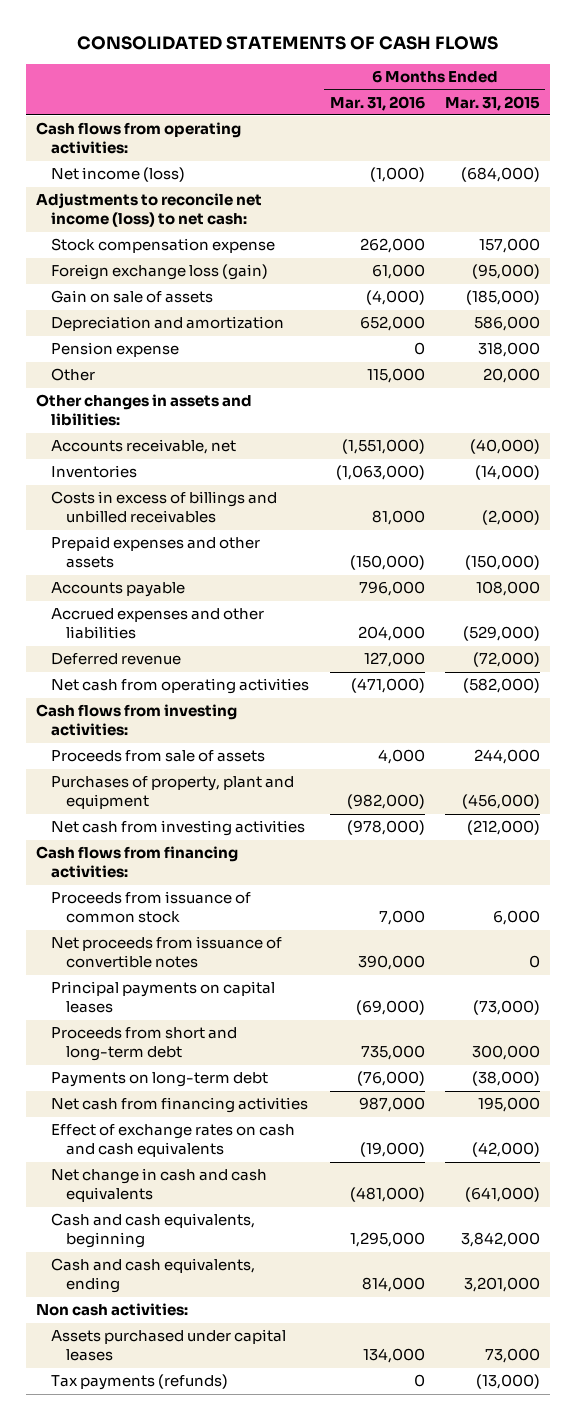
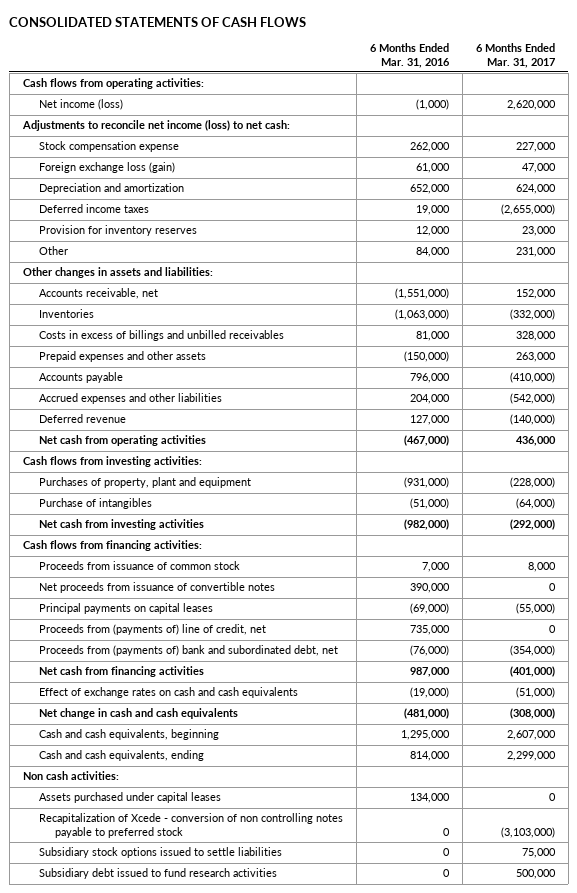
[444,95,540,111] Mar. 31, 2015 -> none
none -> [475,43,555,68] 6 Months Ended Mar. 31, 2017
[51,290,214,304] Gain on sale of assets -> none
[51,342,180,358] Pension expense -> none
none -> [39,204,150,214] Deferred income taxes
none -> [39,225,198,237] Provision for inventory reserves
[366,368,425,384] 115,000 -> [415,247,450,258] 84,000
[36,394,253,427] Other changes in assets and libilities: -> [22,267,213,279] Other changes in assets and liabilities:
[350,678,425,694] (471,000) -> [403,435,449,447] (467,000)
[51,750,266,763] Proceeds from sale of assets -> none
[346,794,425,810] (982,000) -> [403,477,449,489] (931,000)
none -> [39,498,153,510] Purchase of intangibles
[346,820,425,836] (978,000) -> [403,519,449,531] (982,000)
[51,1072,269,1088] Payments on long-term debt -> none
[51,1027,238,1062] Proceeds from short and long-term debt -> [39,624,267,636] Proceeds from (payments of) line of credit, net
none -> [39,645,339,657] Proceeds from (payments of) bank and subordinated debt, net
[51,1374,229,1391] Tax payments (refunds) -> none
none -> [39,813,344,838] Recapitalization of Xcede - conversion of non controlling notes payable to preferred stock
none -> [39,847,283,859] Subsidiary stock options issued to settle liabilities
none -> [39,868,278,880] Subsidiary debt issued to fund research activities

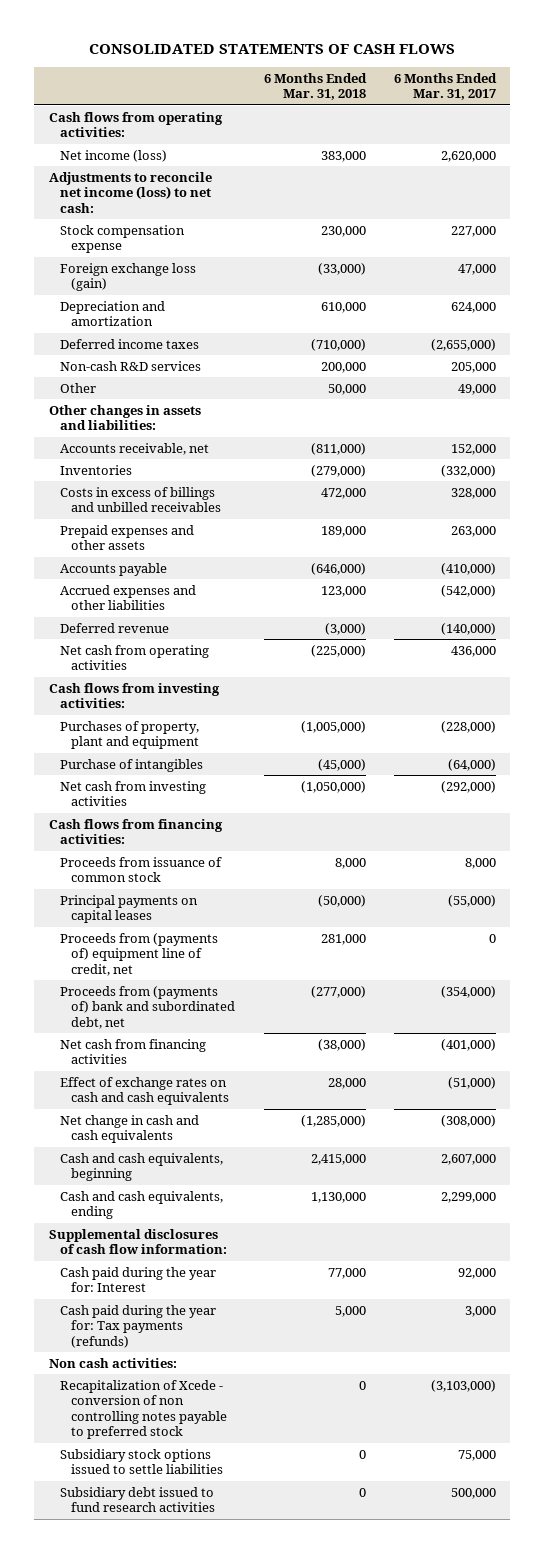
[369,43,450,68] 6 Months Ended Mar. 31, 2016 -> none
none -> [263,72,367,101] 6 Months Ended Mar. 31, 2018
[39,225,198,237] Provision for inventory reserves -> none
none -> [60,360,202,371] Non-cash R&D services
[515,247,556,258] 231,000 -> [457,383,496,395] 49,000
[39,582,276,594] Net proceeds from issuance of convertible notes -> none
[39,624,267,636] Proceeds from (payments of) line of credit, net -> [60,932,219,976] Proceeds from (payments of) equipment line of credit, net
none -> [48,1228,228,1255] Supplemental disclosures of cash flow information:
none -> [60,1266,217,1293] Cash paid during the year for: Interest
none -> [60,1304,217,1348] Cash paid during the year for: Tax payments (refunds)
[39,792,222,804] Assets purchased under capital leases -> none

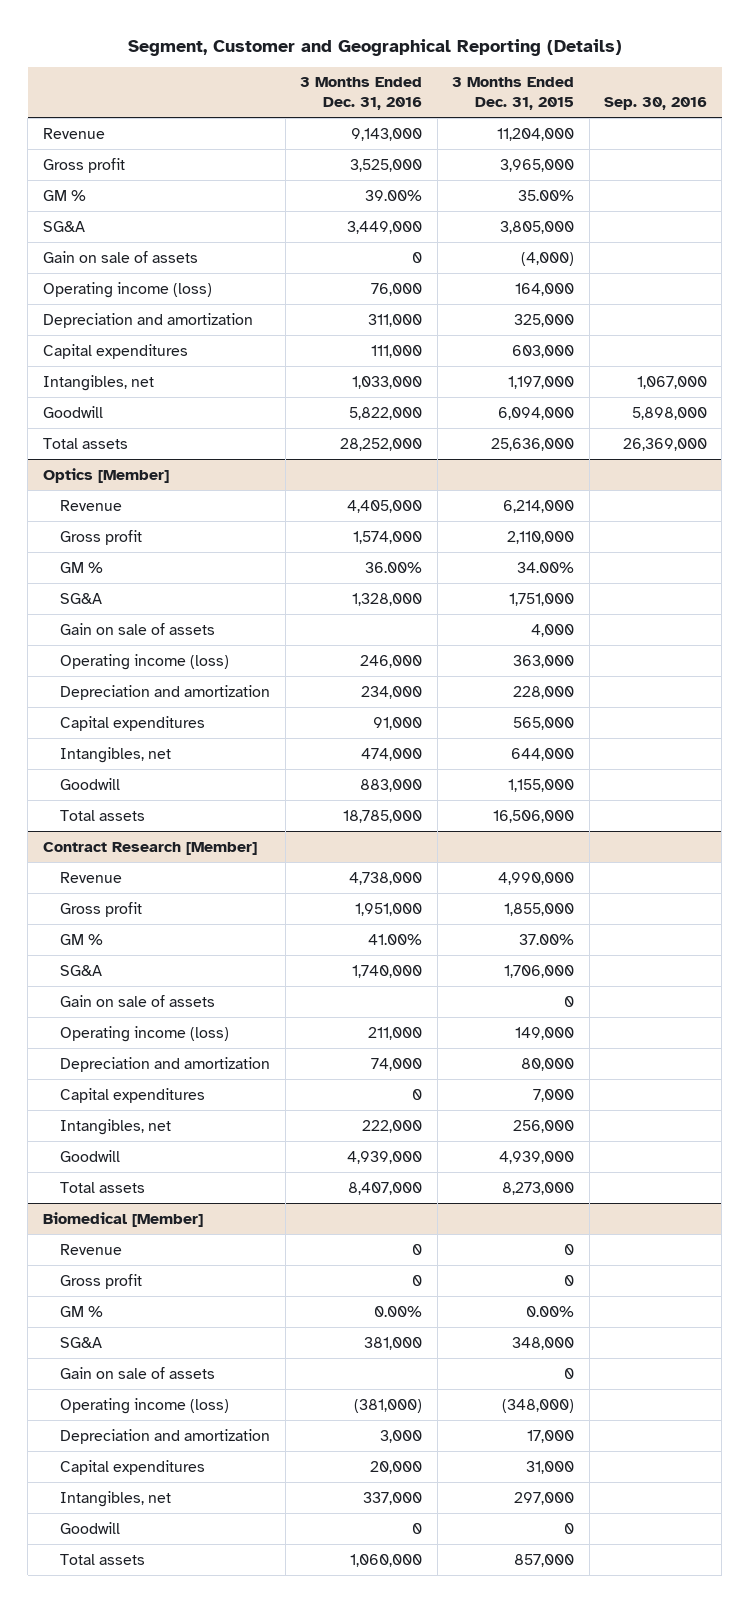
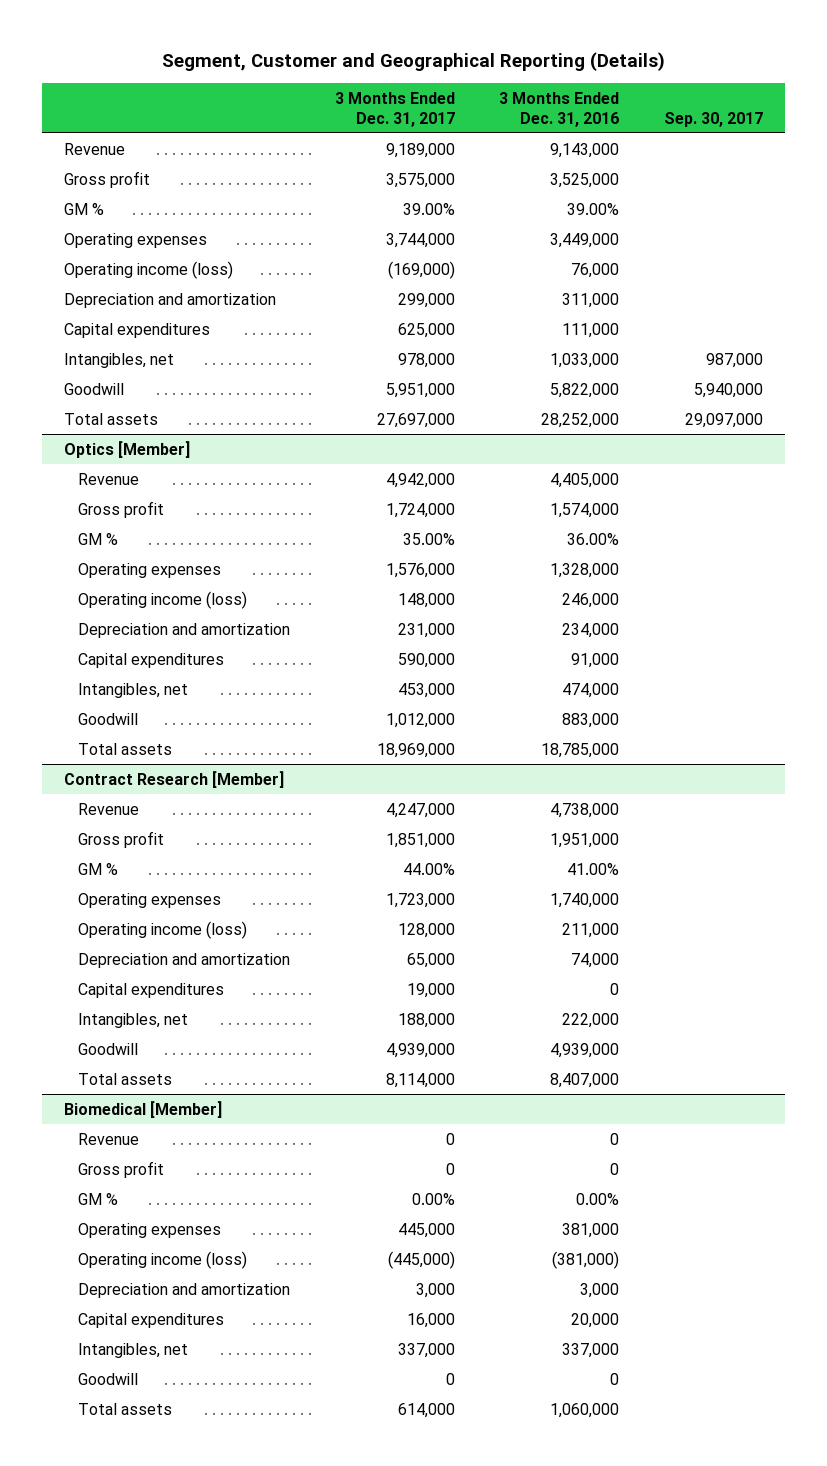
[452,77,575,111] 3 Months Ended Dec. 31, 2015 -> none
[604,97,708,111] Sep. 30, 2016 -> none
none -> [334,91,455,127] 3 Months Ended Dec. 31, 2017
none -> [663,111,763,127] Sep. 30, 2017
[42,250,198,263] Gain on sale of assets -> none
[42,220,85,232] SG&A -> [64,232,208,248] Operating expenses
[60,622,216,635] Gain on sale of assets -> none
[60,592,103,604] SG&A -> [78,562,222,578] Operating expenses
[60,994,216,1007] Gain on sale of assets -> none
[60,964,103,976] SG&A -> [78,892,222,908] Operating expenses
[60,1366,216,1379] Gain on sale of assets -> none
[60,1336,103,1348] SG&A -> [78,1222,222,1238] Operating expenses

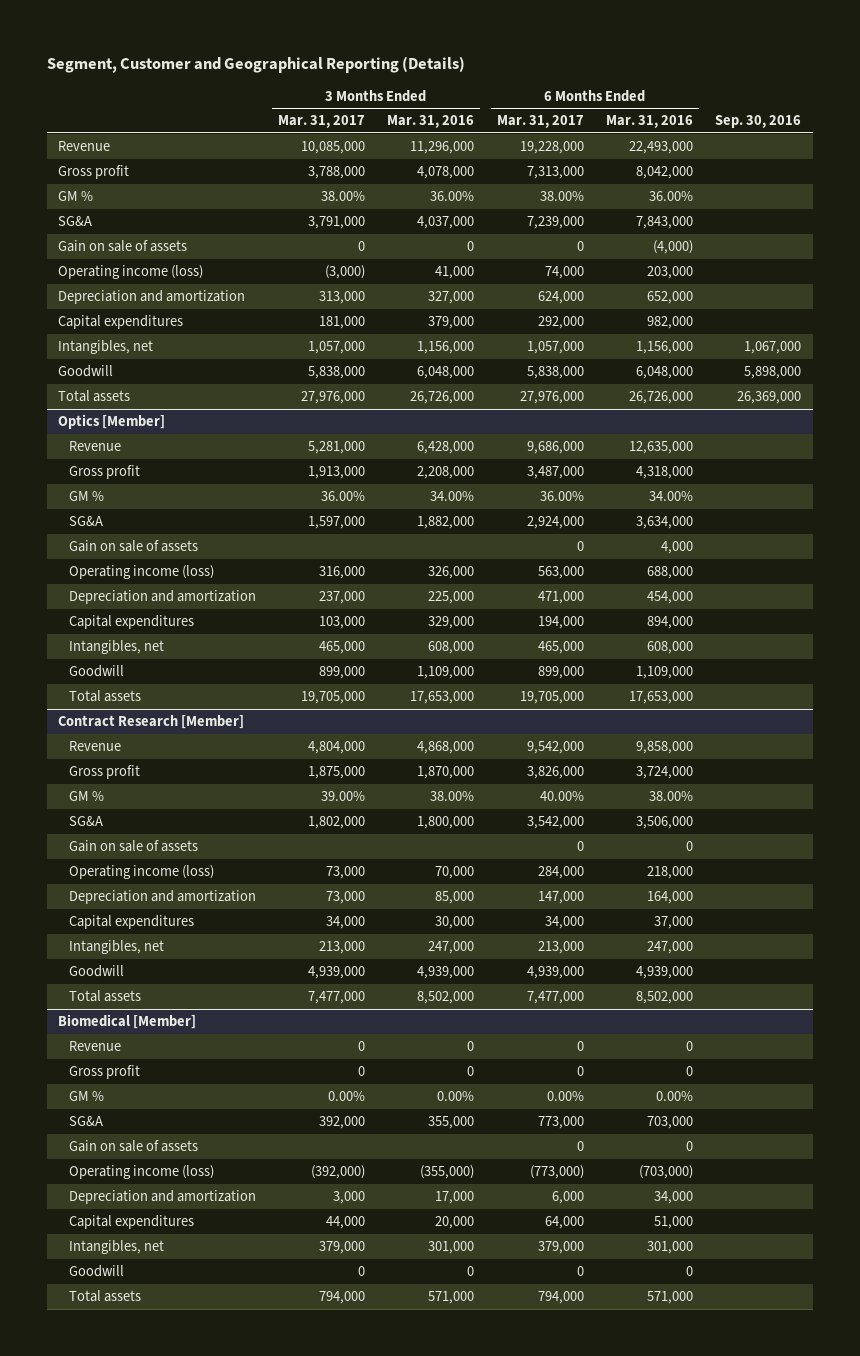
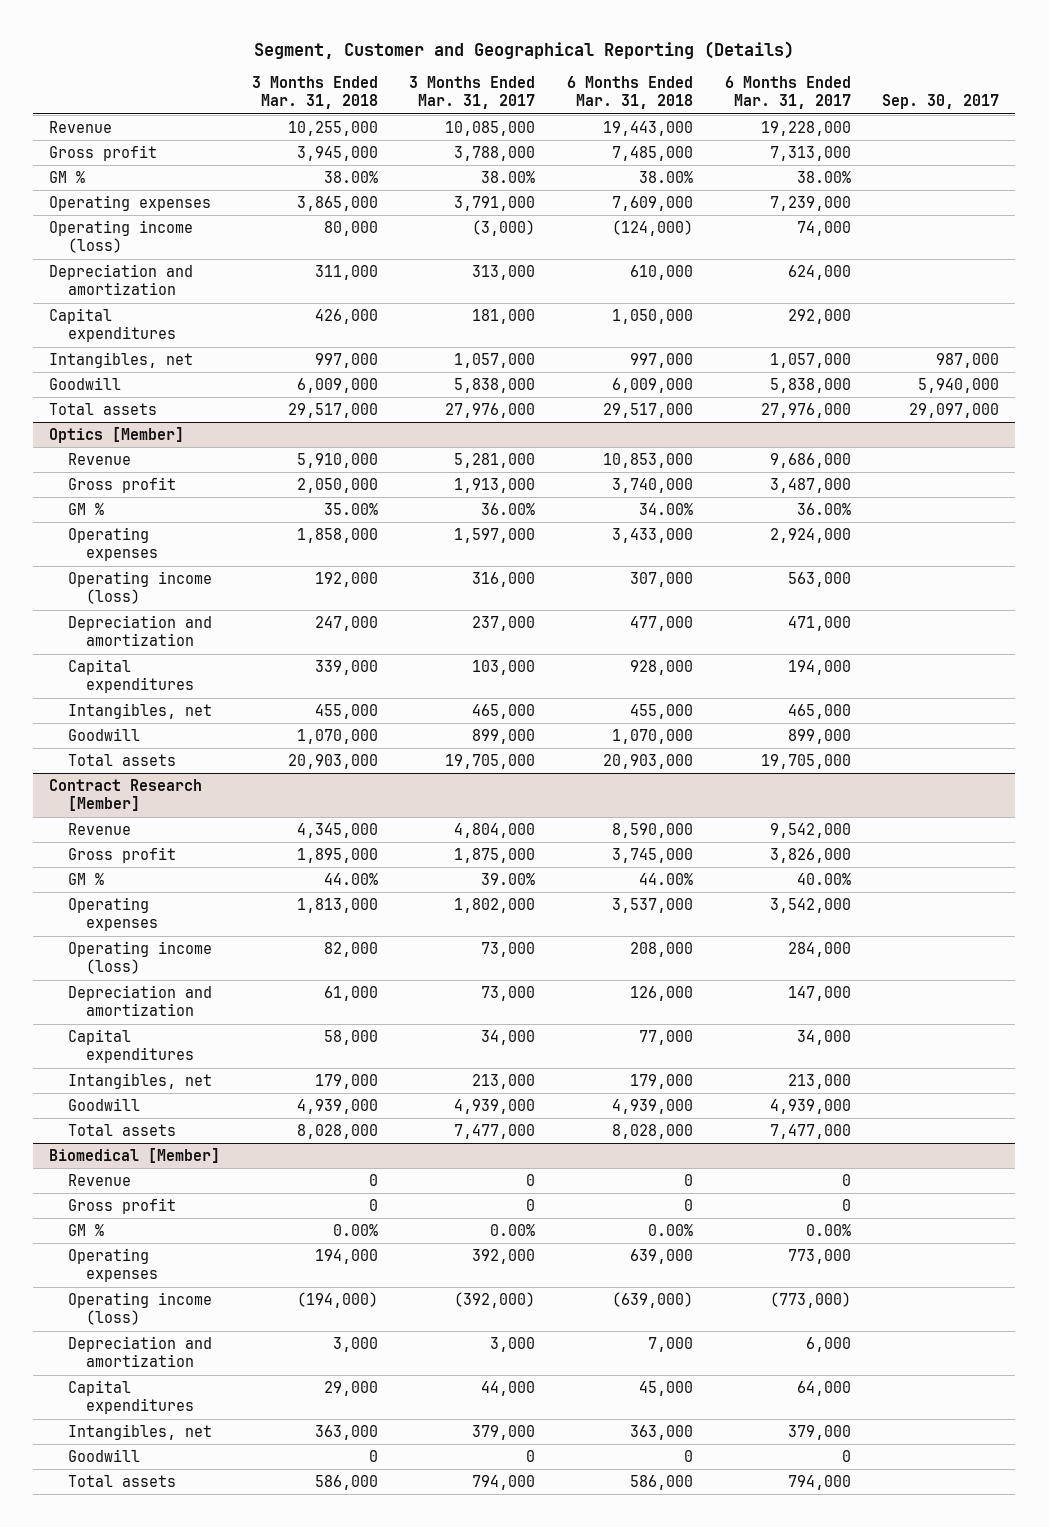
[387,115,475,129] Mar. 31, 2016 -> none
[606,115,694,129] Mar. 31, 2016 -> none
[715,115,802,129] Sep. 30, 2016 -> none
none -> [251,76,378,110] 3 Months Ended Mar. 31, 2018
none -> [567,76,694,110] 6 Months Ended Mar. 31, 2018
none -> [882,94,1000,110] Sep. 30, 2017
[58,239,188,252] Gain on sale of assets -> none
[58,215,93,226] SG&A -> [49,195,212,212] Operating expenses
[68,539,198,552] Gain on sale of assets -> none
[68,515,103,526] SG&A -> [67,527,159,562] Operating expenses
[68,839,198,852] Gain on sale of assets -> none
[68,815,103,826] SG&A -> [67,897,159,932] Operating expenses
[68,1139,198,1152] Gain on sale of assets -> none
[68,1115,103,1126] SG&A -> [67,1248,159,1283] Operating expenses

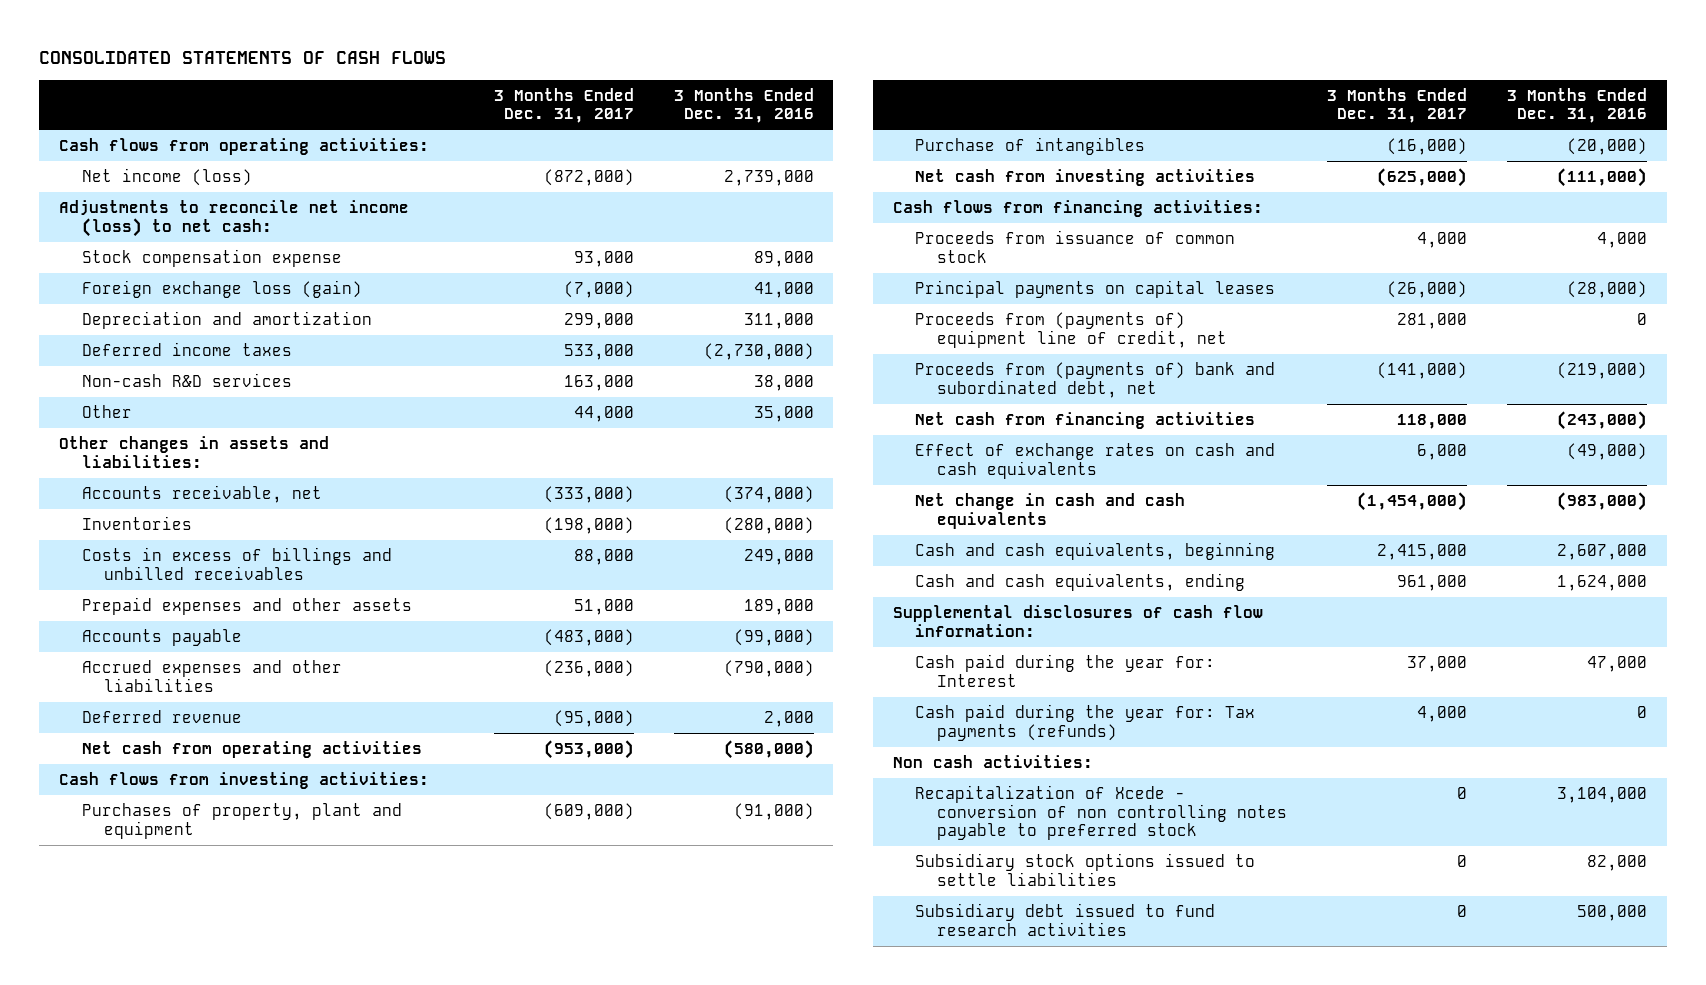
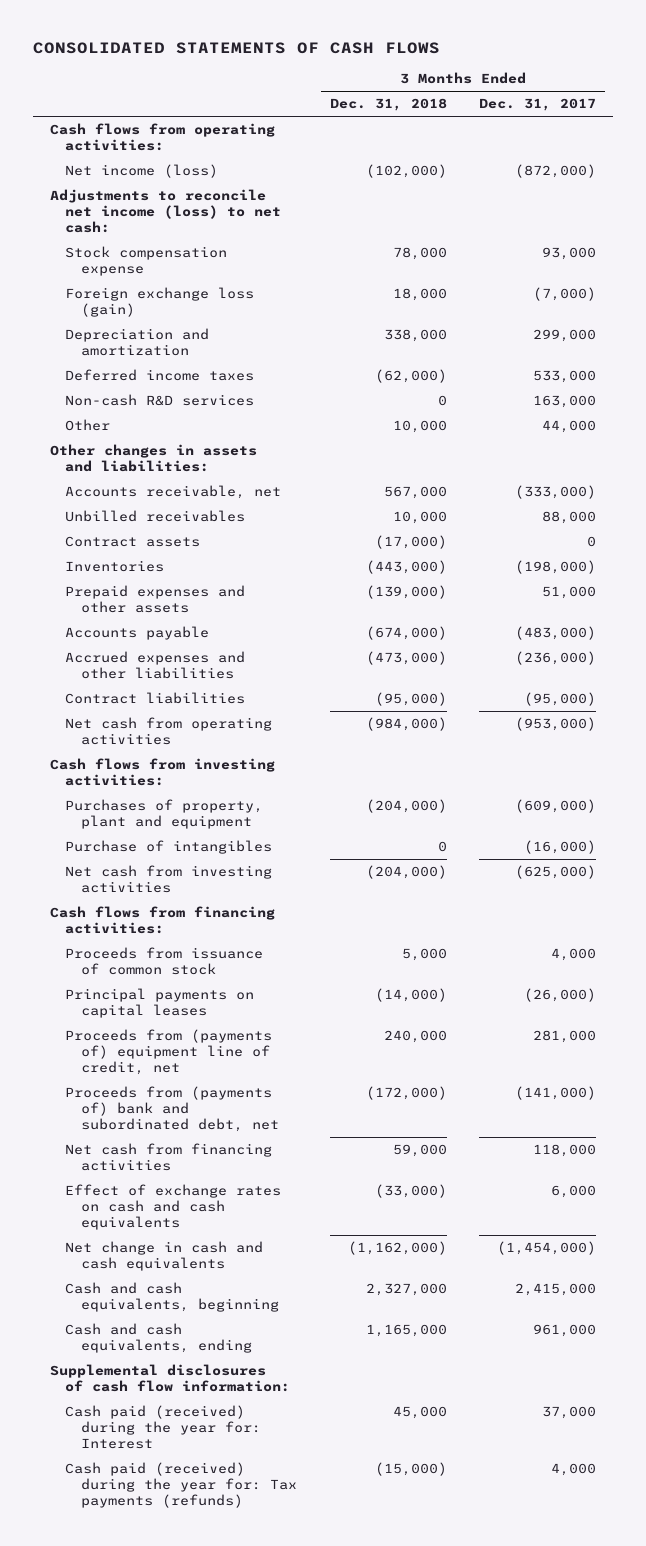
[673,87,814,124] 3 Months Ended Dec. 31, 2016 -> none
none -> [329,98,447,112] Dec. 31, 2018
none -> [65,510,246,523] Unbilled receivables
none -> [65,536,201,548] Contract assets
[81,546,392,580] Costs in excess of billings and unbilled receivables -> none
[81,709,242,723] Deferred revenue -> none
none -> [65,692,246,705] Contract liabilities
[892,754,1093,768] Non cash activities: -> none
[915,784,1288,841] Recapitalization of Xcede - conversion of non controlling notes payable to preferred stock -> none
[915,852,1256,886] Subsidiary stock options issued to settle liabilities -> none
[915,902,1216,936] Subsidiary debt issued to fund research activities -> none
[915,653,1216,687] Cash paid during the year for: Interest -> [65,1405,261,1450] Cash paid (received) during the year for: Interest
[915,703,1256,741] Cash paid during the year for: Tax payments (refunds) -> [65,1462,297,1509] Cash paid (received) during the year for: Tax payments (refunds)

